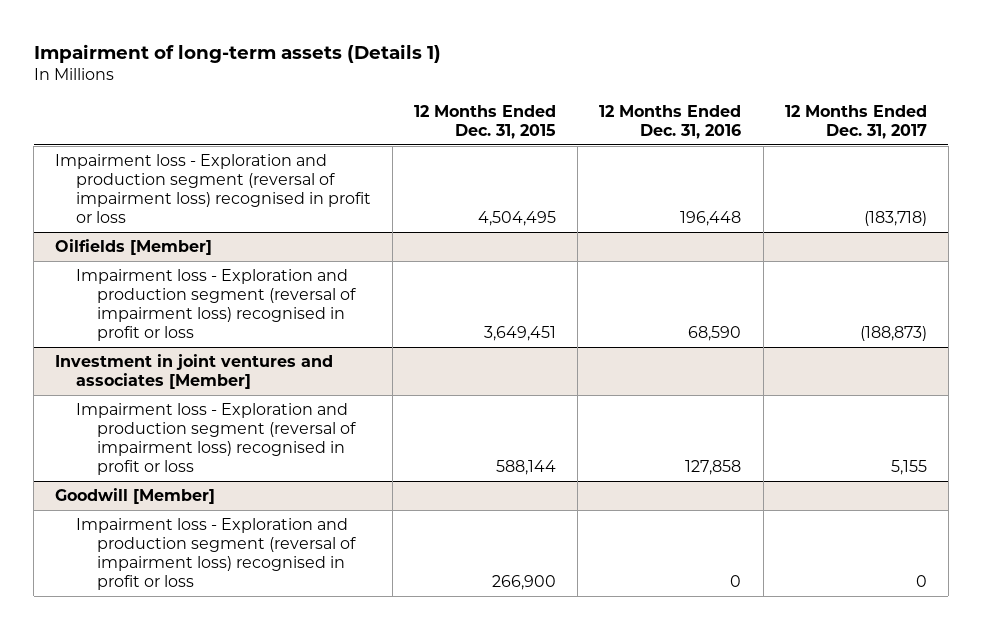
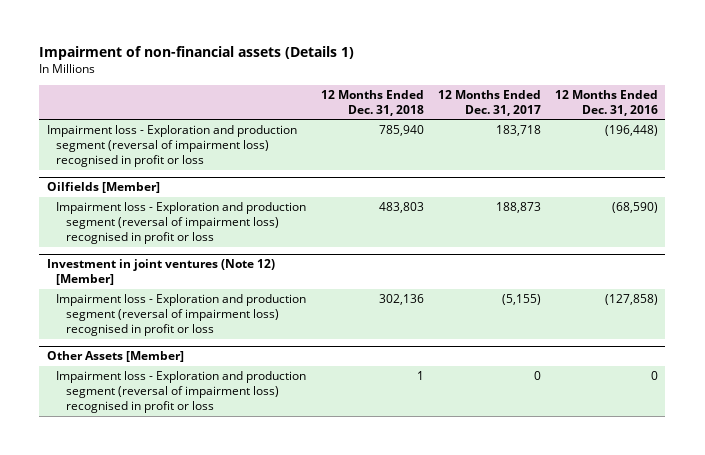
[33,43,441,63] Impairment of long-term assets (Details 1) -> [39,46,355,61] Impairment of non-financial assets (Details 1)
[414,104,557,139] 12 Months Ended Dec. 31, 2015 -> none
none -> [320,89,424,116] 12 Months Ended Dec. 31, 2018
[680,211,742,227] 196,448 -> [605,124,659,136] (196,448)
[863,211,927,227] (183,718) -> [495,124,541,136] 183,718
[55,488,216,505] Goodwill [Member] -> none
[688,326,742,342] 68,590 -> [612,201,659,213] (68,590)
[859,326,927,342] (188,873) -> [495,201,541,213] 188,873
[55,354,334,390] Investment in joint ventures and associates [Member] -> [46,259,275,286] Investment in joint ventures (Note 12) [Member]
[685,460,742,476] 127,858 -> [605,293,659,305] (127,858)
[890,460,927,476] 5,155 -> [501,293,541,305] (5,155)
none -> [46,351,184,363] Other Assets [Member]

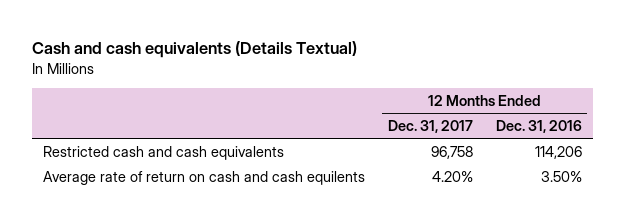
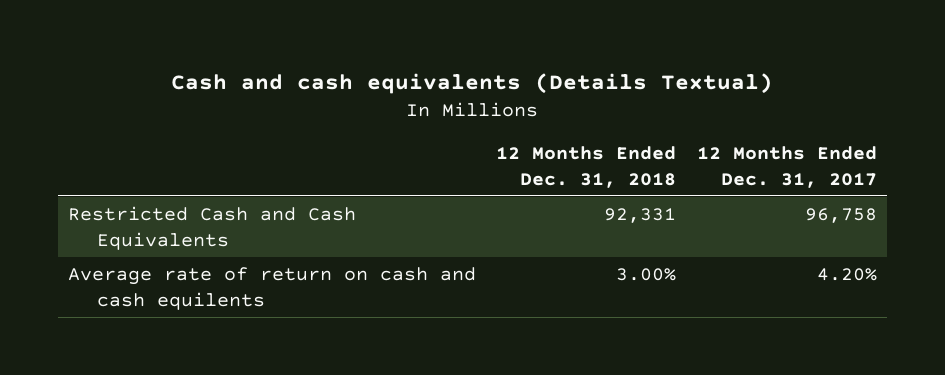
[495,119,582,133] Dec. 31, 2016 -> none
none -> [496,145,677,188] 12 Months Ended Dec. 31, 2018
[43,145,285,160] Restricted cash and cash equivalents -> [67,205,356,250] Restricted Cash and Cash Equivalents

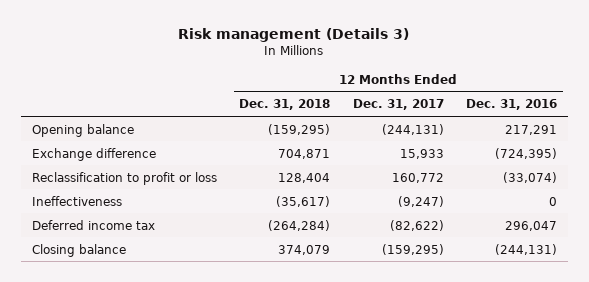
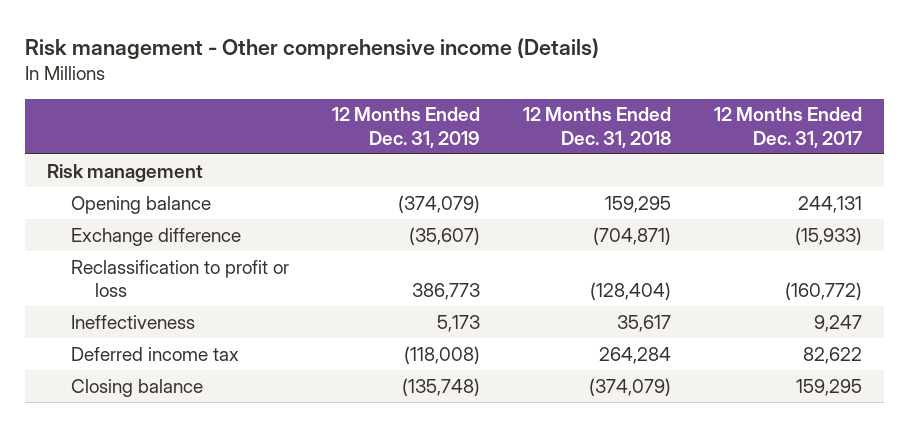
[178,28,410,43] Risk management (Details 3) -> [25,37,600,60] Risk management - Other comprehensive income (Details)
[466,99,558,111] Dec. 31, 2016 -> none
none -> [332,107,481,148] 12 Months Ended Dec. 31, 2019
none -> [47,163,204,182] Risk management
[268,123,331,135] (159,295) -> [605,195,672,213] 159,295
[381,123,444,135] (244,131) -> [798,195,863,213] 244,131
[278,148,331,159] 704,871 -> [593,226,672,245] (704,871)
[399,148,444,159] 15,933 -> [795,226,863,245] (15,933)
[278,172,331,183] 128,404 -> [590,282,672,301] (128,404)
[391,172,444,183] 160,772 -> [785,282,863,301] (160,772)
[276,195,331,207] (35,617) -> [617,314,672,332] 35,617
[397,195,444,207] (9,247) -> [814,314,863,332] 9,247
[268,219,331,231] (264,284) -> [599,346,672,364] 264,284
[389,219,444,231] (82,622) -> [803,346,863,364] 82,622
[278,244,331,255] 374,079 -> [589,377,672,396] (374,079)
[381,243,444,255] (159,295) -> [796,378,863,396] 159,295

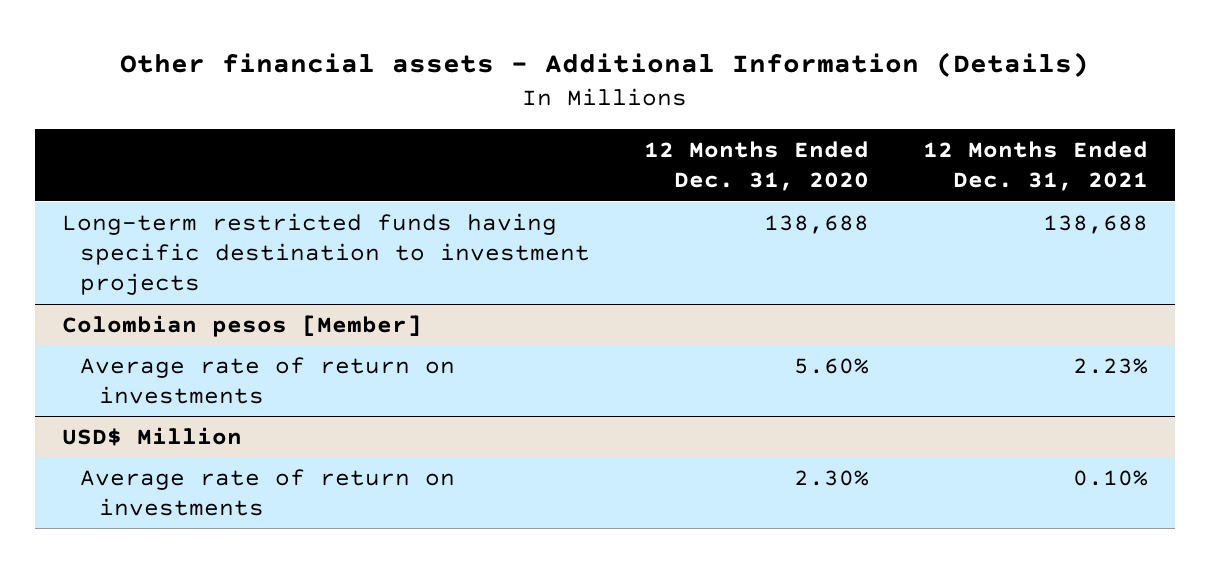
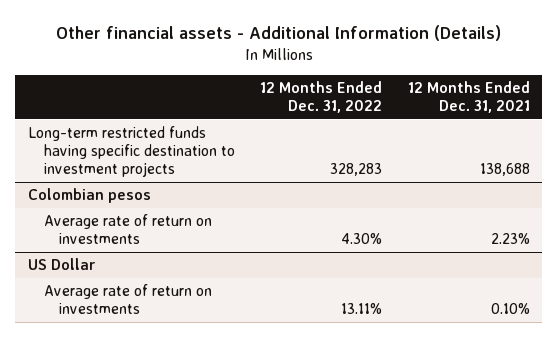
[644,140,870,192] 12 Months Ended Dec. 31, 2020 -> none
none -> [260,81,383,114] 12 Months Ended Dec. 31, 2022
[61,314,422,337] Colombian pesos [Member] -> [28,188,152,204] Colombian pesos
[61,426,242,446] USD$ Million -> [28,258,97,271] US Dollar

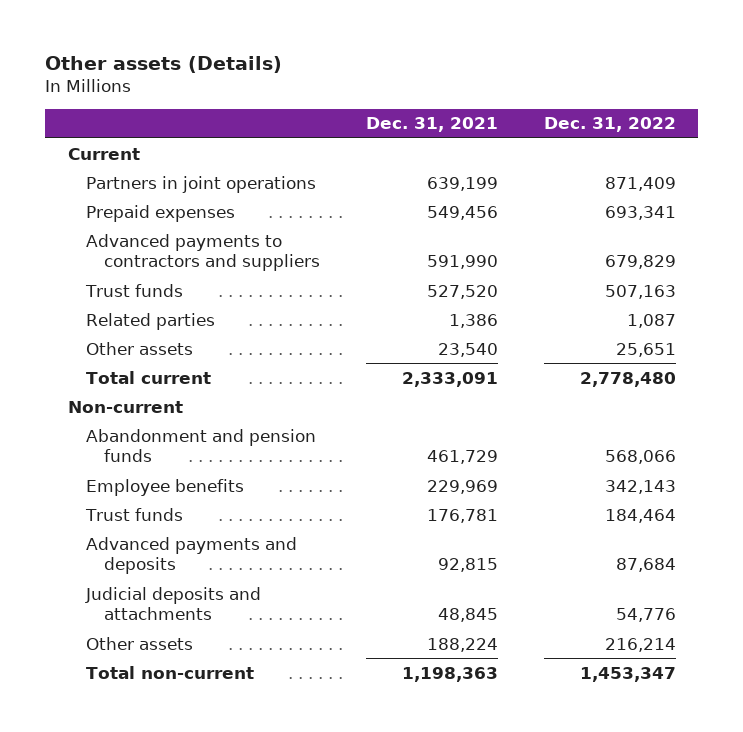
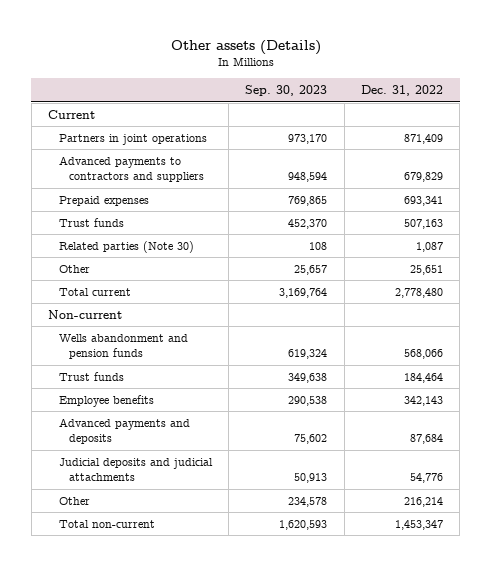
[365,117,498,133] Dec. 31, 2021 -> none
none -> [245,85,328,97] Sep. 30, 2023
[85,204,235,222] Prepaid expenses -> [58,195,149,206] Prepaid expenses
[85,312,215,330] Related parties -> [58,240,194,253] Related parties (Note 30)
[85,341,193,355] Other assets -> [58,264,90,273] Other
[85,428,316,463] Abandonment and pension funds -> [58,333,188,360] Wells abandonment and pension funds
[85,478,244,496] Employee benefits -> [58,394,154,407] Employee benefits
[84,586,261,621] Judicial deposits and attachments -> [58,457,213,482] Judicial deposits and judicial attachments
[85,636,193,650] Other assets -> [58,496,90,505] Other

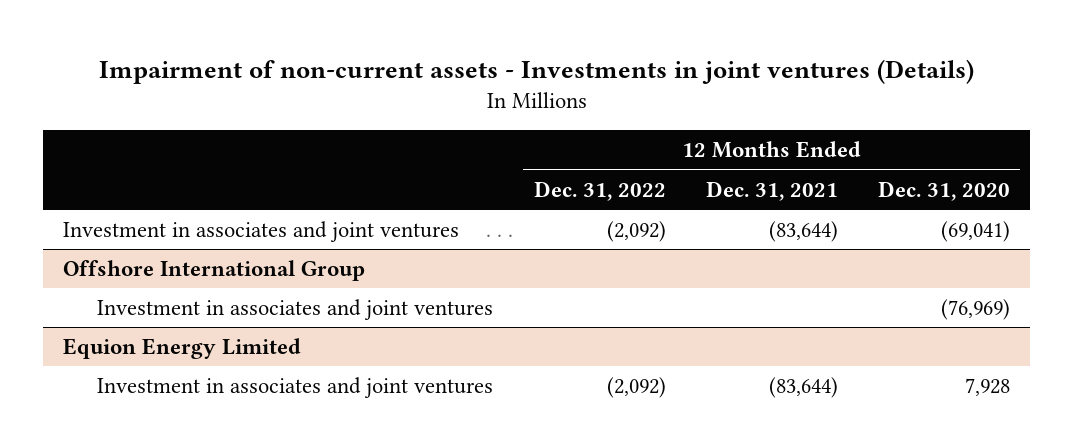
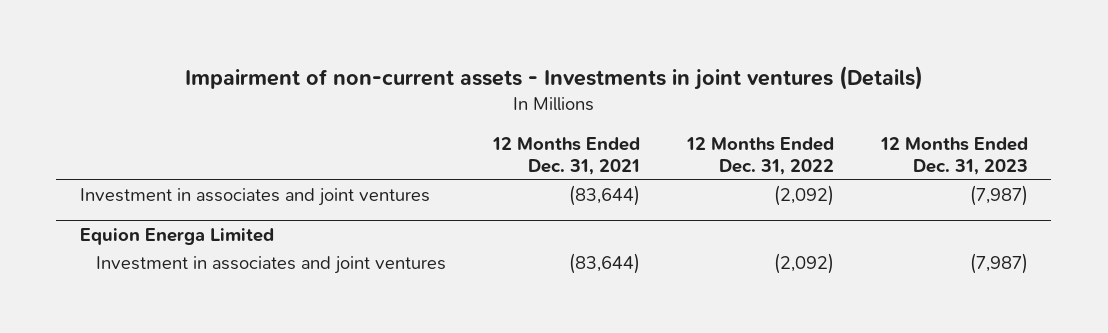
[878,180,1011,201] Dec. 31, 2020 -> none
none -> [880,136,1029,176] 12 Months Ended Dec. 31, 2023
[63,259,366,281] Offshore International Group -> none
[97,298,494,320] Investment in associates and joint ventures -> none
[63,337,302,359] Equion Energy Limited -> [79,227,274,245] Equion Energa Limited

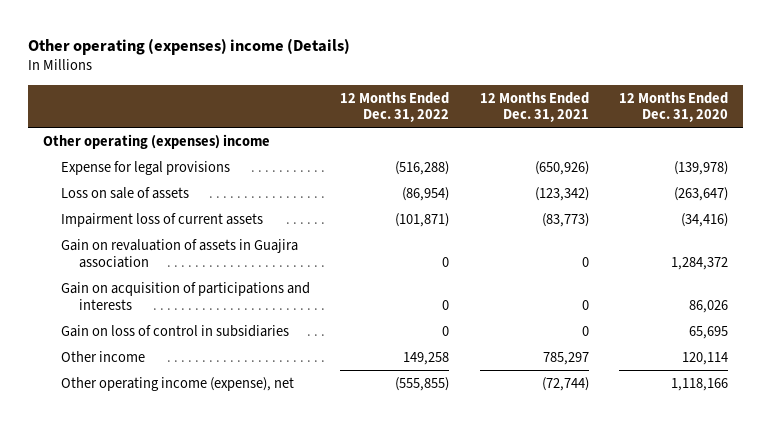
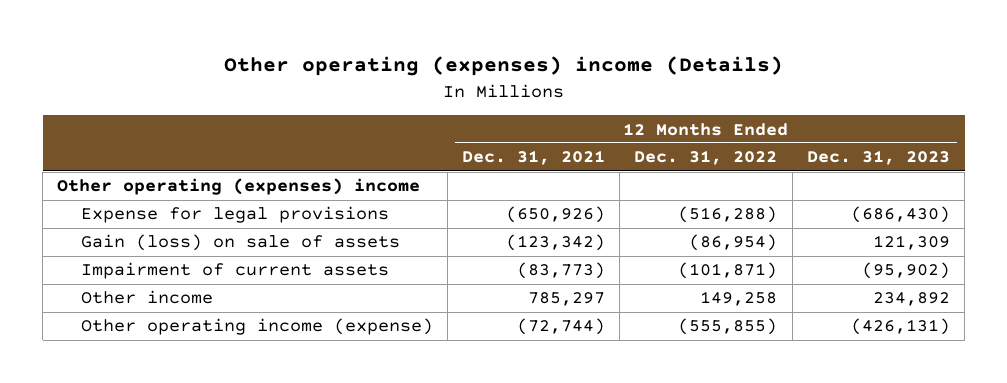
[618,91,728,123] 12 Months Ended Dec. 31, 2020 -> none
none -> [806,150,950,166] Dec. 31, 2023
[61,238,299,268] Gain on revaluation of assets in Guajira association -> none
[61,281,311,310] Gain on acquisition of participations and interests -> none
[61,324,290,337] Gain on loss of control in subsidiaries -> none
[61,186,190,199] Loss on sale of assets -> [80,234,400,252] Gain (loss) on sale of assets
[61,212,264,227] Impairment loss of current assets -> [80,262,389,280] Impairment of current assets
[61,376,295,391] Other operating income (expense), net -> [80,318,433,336] Other operating income (expense)

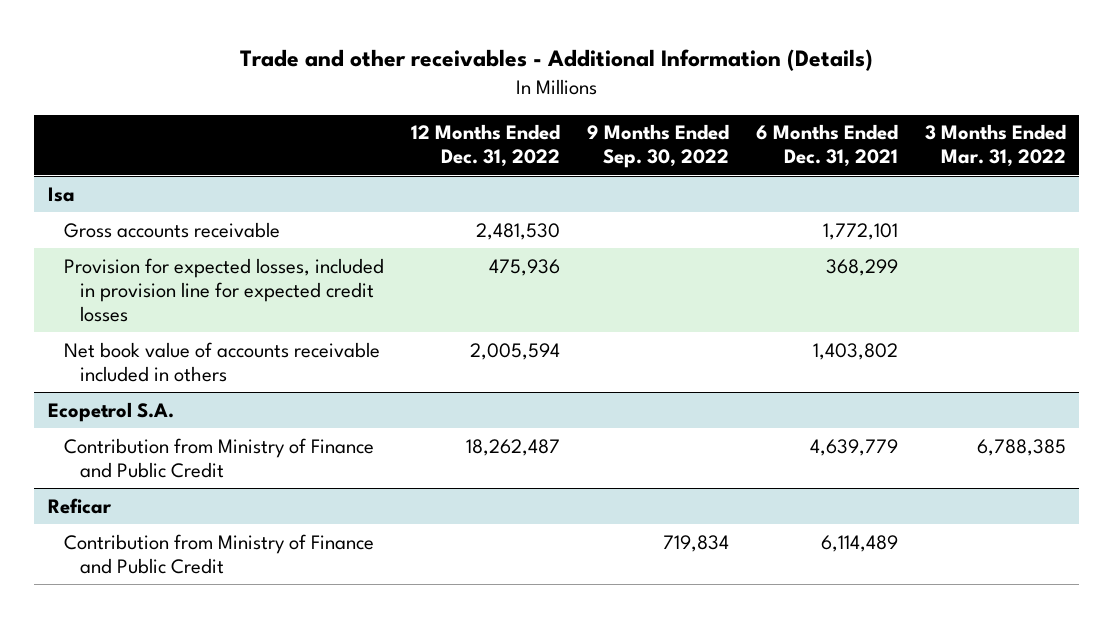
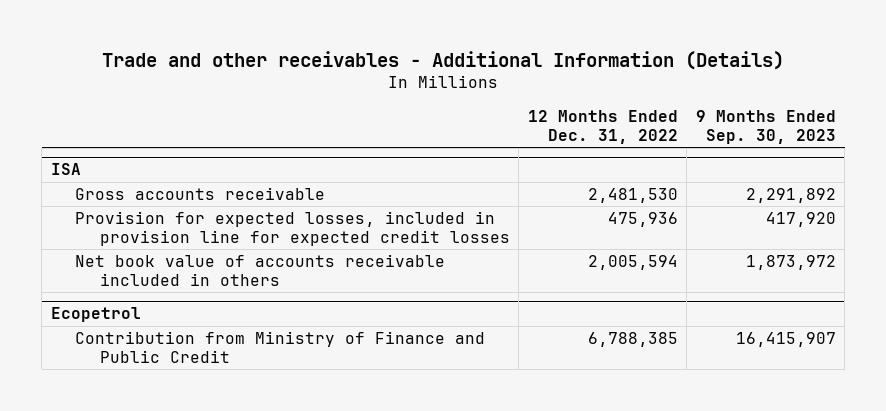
[586,124,729,169] 9 Months Ended Sep. 30, 2022 -> none
[755,124,898,168] 6 Months Ended Dec. 31, 2021 -> none
[924,124,1066,168] 3 Months Ended Mar. 31, 2022 -> none
none -> [695,110,836,145] 9 Months Ended Sep. 30, 2023
[47,186,75,202] Isa -> [50,163,81,176] ISA
[47,497,112,514] Reficar -> none
[63,533,374,574] Contribution from Ministry of Finance and Public Credit -> none
[47,401,174,422] Ecopetrol S.A. -> [50,307,141,323] Ecopetrol
[465,438,560,456] 18,262,487 -> [587,332,678,348] 6,788,385

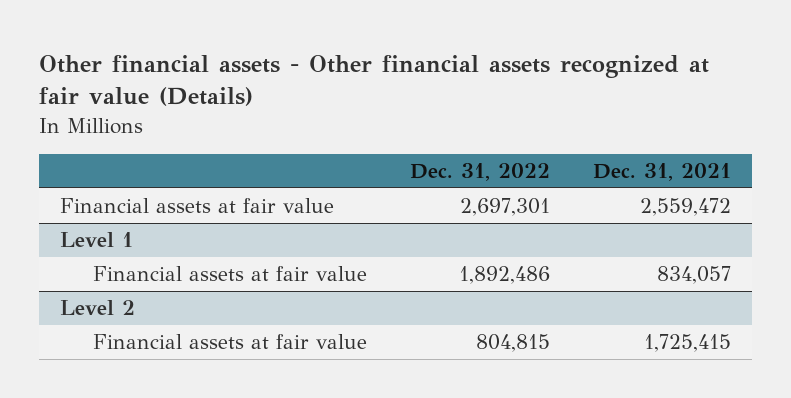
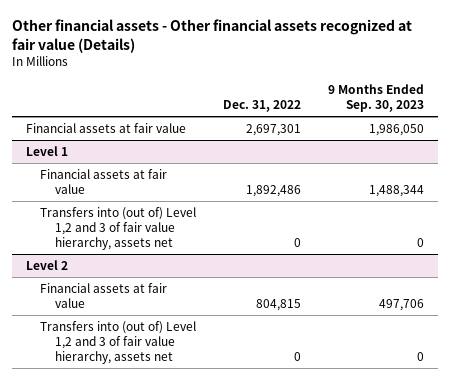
[592,163,731,182] Dec. 31, 2021 -> none
none -> [328,84,425,113] 9 Months Ended Sep. 30, 2023
none -> [40,207,197,250] Transfers into (out of) Level 1,2 and 3 of fair value hierarchy, assets net
none -> [40,321,197,364] Transfers into (out of) Level 1,2 and 3 of fair value hierarchy, assets net

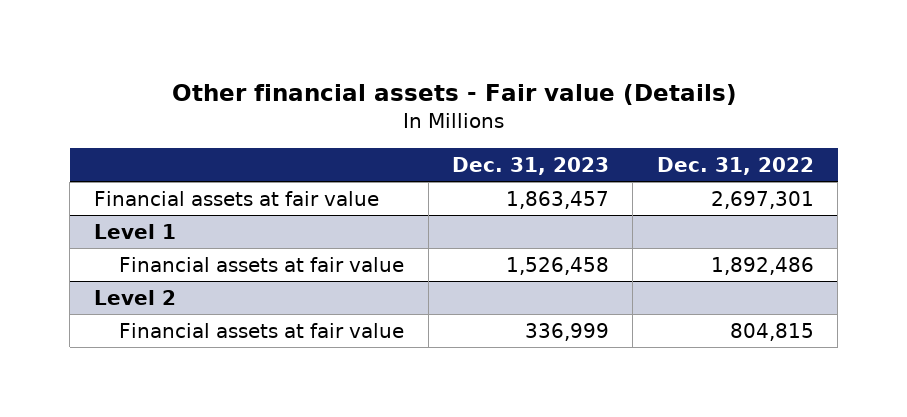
[12,18,413,53] Other financial assets - Other financial assets recognized at fair value (Details) -> [171,83,737,105] Other financial assets - Fair value (Details)
[328,84,425,113] 9 Months Ended Sep. 30, 2023 -> none
none -> [451,156,609,175] Dec. 31, 2023
[40,207,197,250] Transfers into (out of) Level 1,2 and 3 of fair value hierarchy, assets net -> none
[40,321,197,364] Transfers into (out of) Level 1,2 and 3 of fair value hierarchy, assets net -> none

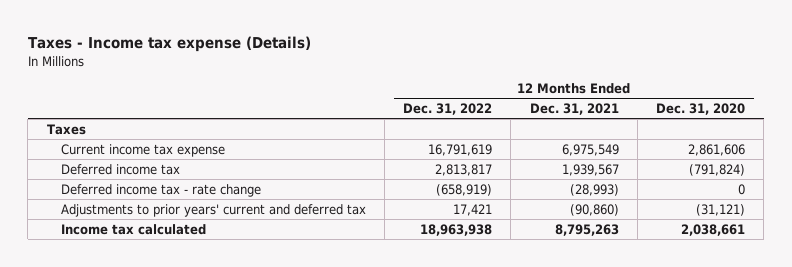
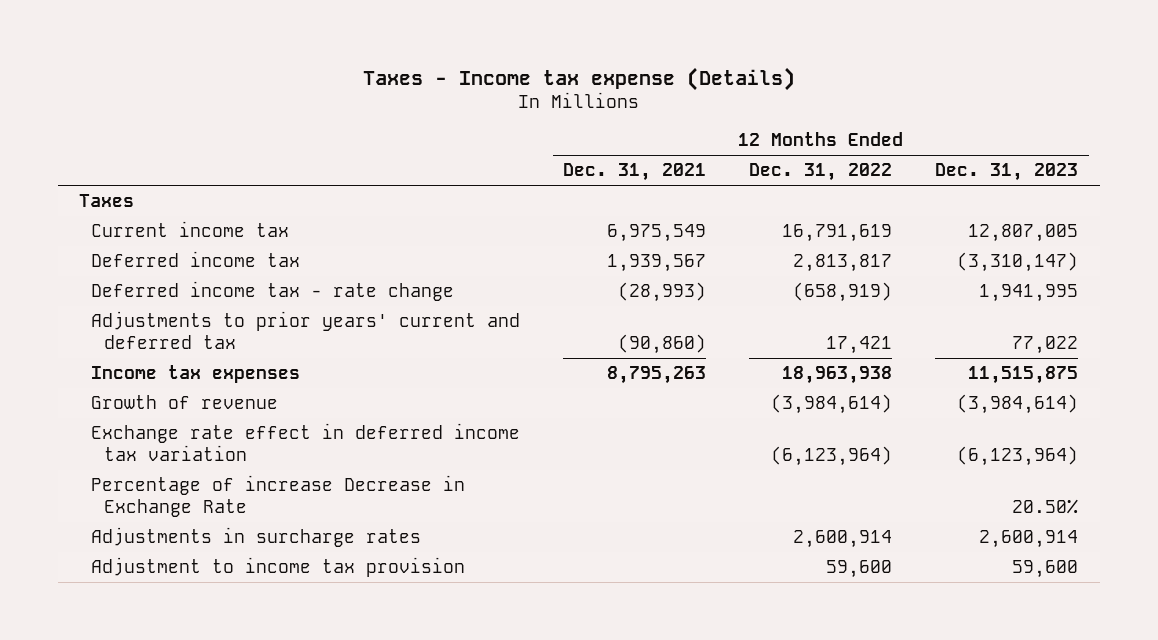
[655,103,745,116] Dec. 31, 2020 -> none
none -> [935,163,1079,182] Dec. 31, 2023
[60,143,225,157] Current income tax expense -> [91,220,290,237] Current income tax
[60,223,206,235] Income tax calculated -> [91,364,301,383] Income tax expenses
none -> [91,394,279,409] Growth of revenue
none -> [91,422,521,462] Exchange rate effect in deferred income tax variation
none -> [91,474,466,518] Percentage of increase Decrease in Exchange Rate
none -> [91,526,422,547] Adjustments in surcharge rates
none -> [91,556,466,577] Adjustment to income tax provision

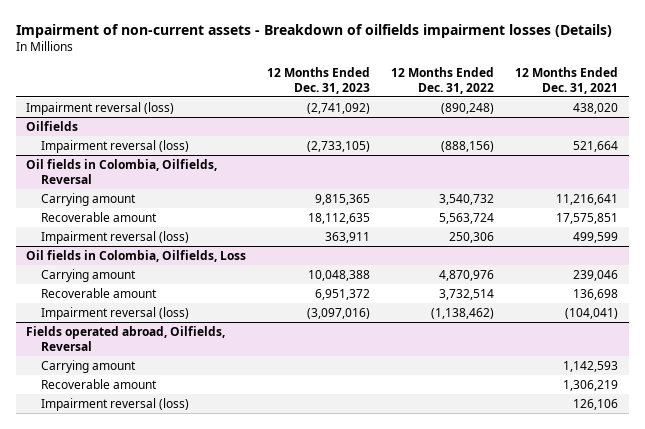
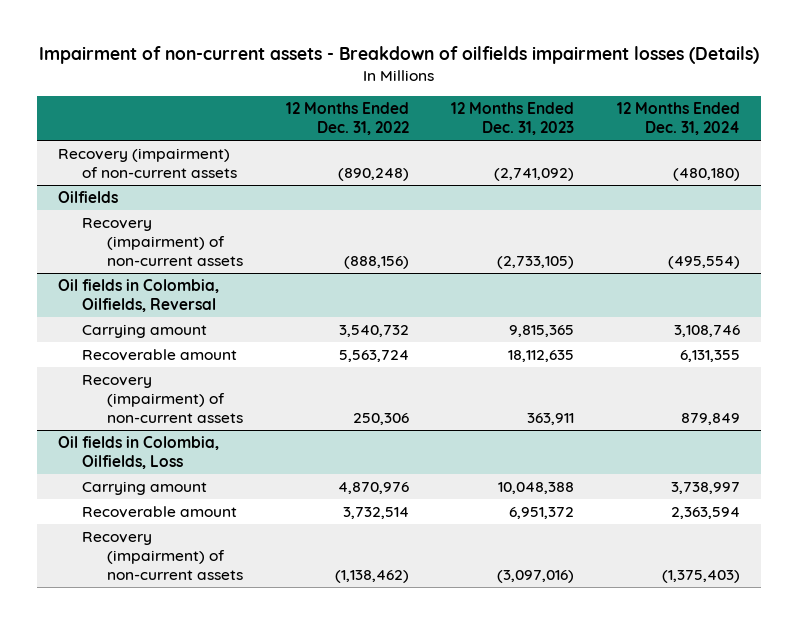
[515,66,619,94] 12 Months Ended Dec. 31, 2021 -> none
none -> [617,102,741,136] 12 Months Ended Dec. 31, 2024
[26,101,175,115] Impairment reversal (loss) -> [57,147,238,179] Recovery (impairment) of non-current assets
[40,139,189,153] Impairment reversal (loss) -> [82,217,243,267] Recovery (impairment) of non-current assets
[40,230,189,244] Impairment reversal (loss) -> [82,374,243,424] Recovery (impairment) of non-current assets
[26,325,226,351] Fields operated abroad, Oilfields, Reversal -> none
[40,359,136,373] Carrying amount -> none
[40,378,157,389] Recoverable amount -> none
[40,397,189,411] Impairment reversal (loss) -> none
[40,306,189,320] Impairment reversal (loss) -> [82,531,243,581] Recovery (impairment) of non-current assets

